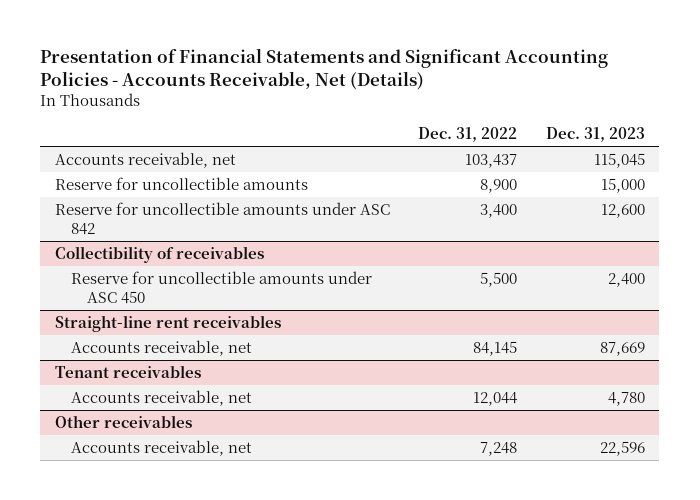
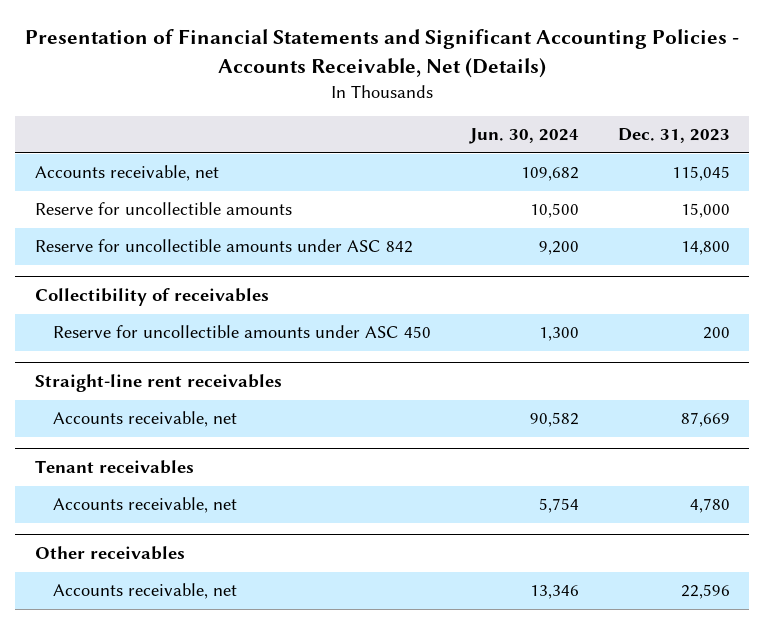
[418,127,518,143] Dec. 31, 2022 -> none
none -> [469,128,580,145] Jun. 30, 2024
[601,204,646,219] 12,600 -> [680,241,730,256] 14,800
[608,273,646,288] 2,400 -> [702,327,730,340] 200

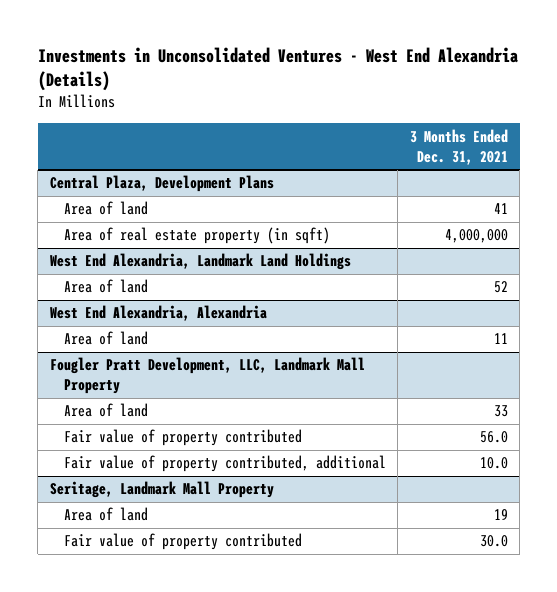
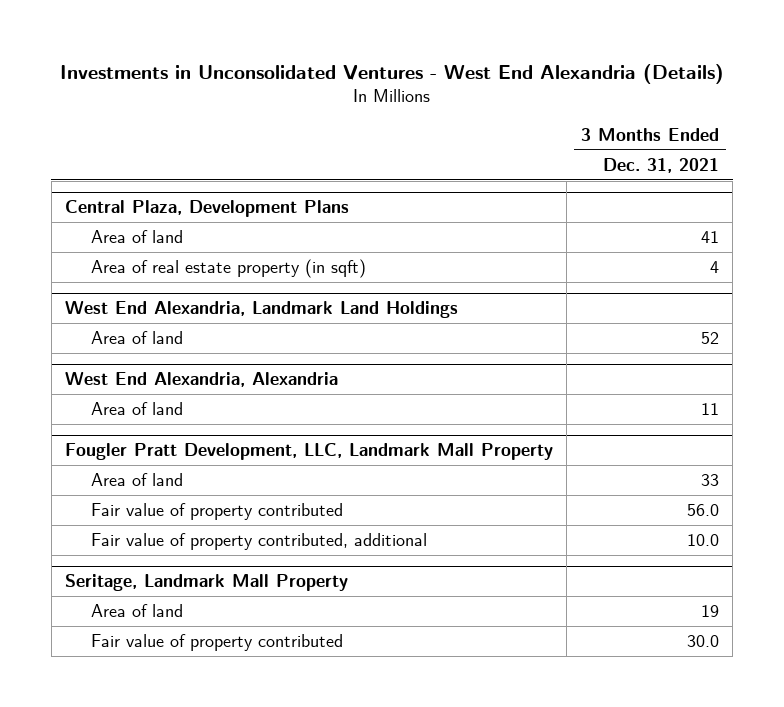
[444,229,508,244] 4,000,000 -> [709,261,719,274] 4

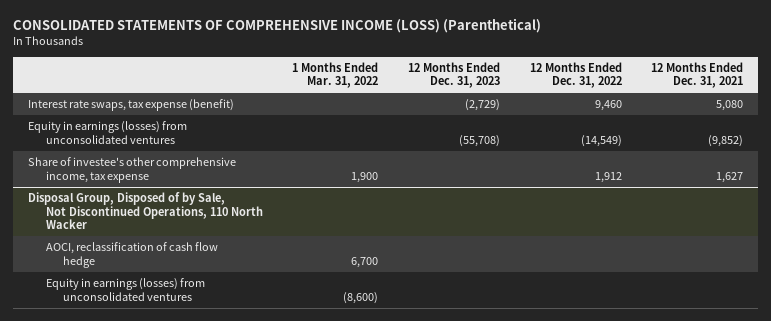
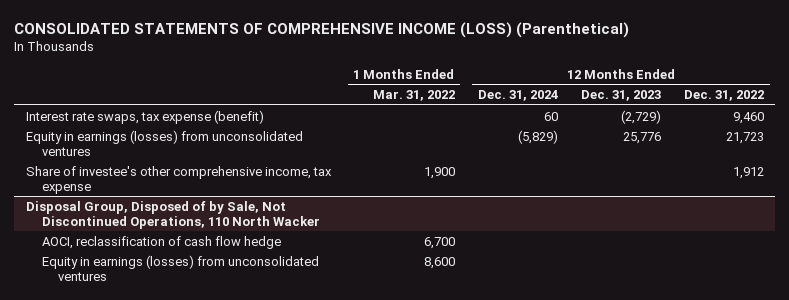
[651,61,744,89] 12 Months Ended Dec. 31, 2021 -> none
none -> [477,90,558,102] Dec. 31, 2024
[458,134,500,147] (55,708) -> [622,131,661,144] 25,776
[580,134,622,147] (14,549) -> [725,131,764,144] 21,723
[343,291,379,304] (8,600) -> [423,256,455,269] 8,600

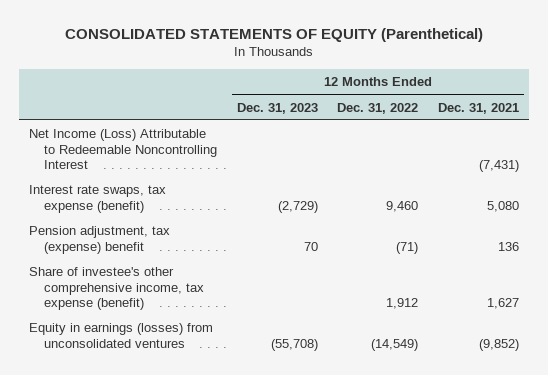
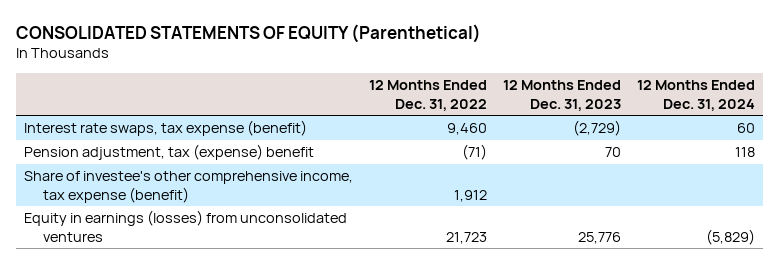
[438,102,520,114] Dec. 31, 2021 -> none
none -> [637,79,756,111] 12 Months Ended Dec. 31, 2024
[28,129,217,170] Net Income (Loss) Attributable to Redeemable Noncontrolling Interest -> none
[270,338,318,351] (55,708) -> [578,231,622,244] 25,776
[371,338,419,351] (14,549) -> [445,231,487,244] 21,723

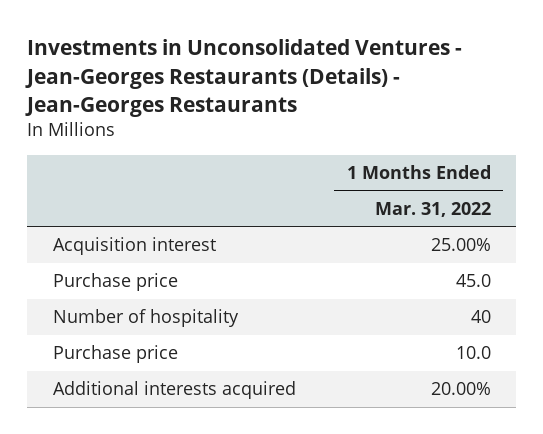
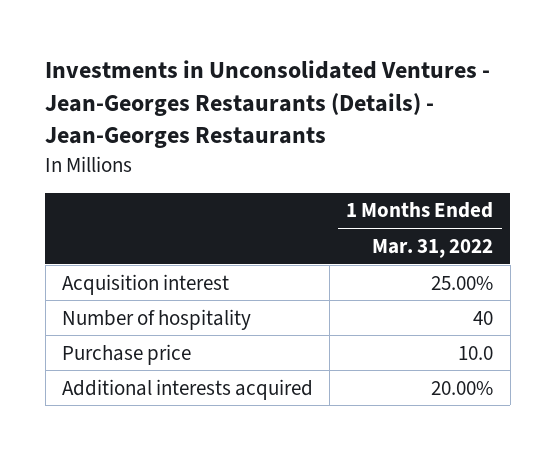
[52,273,178,292] Purchase price -> none

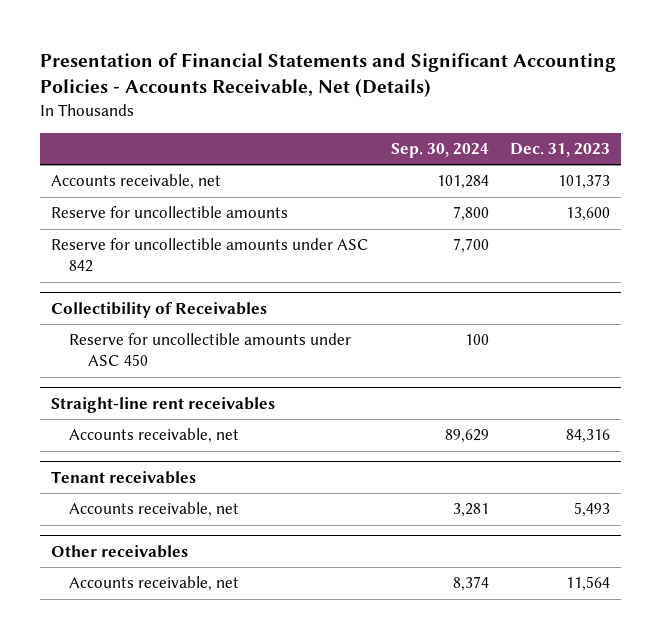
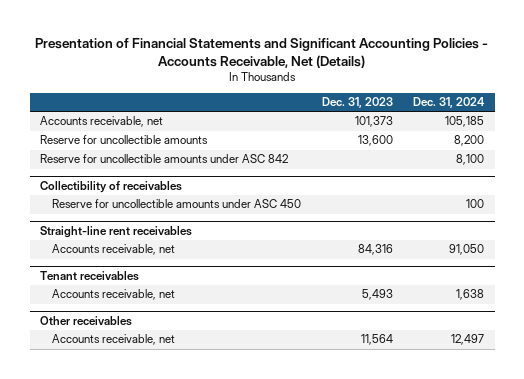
[390,142,489,158] Sep. 30, 2024 -> none
none -> [413,97,486,109] Dec. 31, 2024
[51,301,268,318] Collectibility of Receivables -> [39,180,182,193] Collectibility of receivables

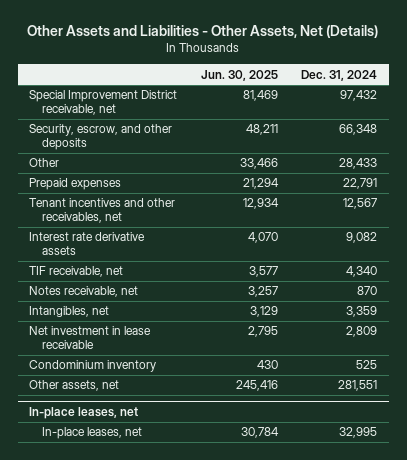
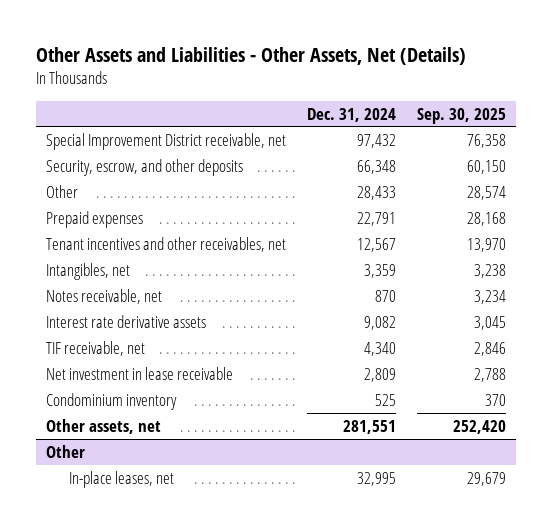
[200,69,278,81] Jun. 30, 2025 -> none
none -> [416,107,506,124] Sep. 30, 2025
[29,306,110,318] Intangibles, net -> [45,262,130,280] Intangibles, net
[29,286,139,298] Notes receivable, net -> [45,288,162,304] Notes receivable, net
[29,407,139,420] In-place leases, net -> [45,444,85,458] Other

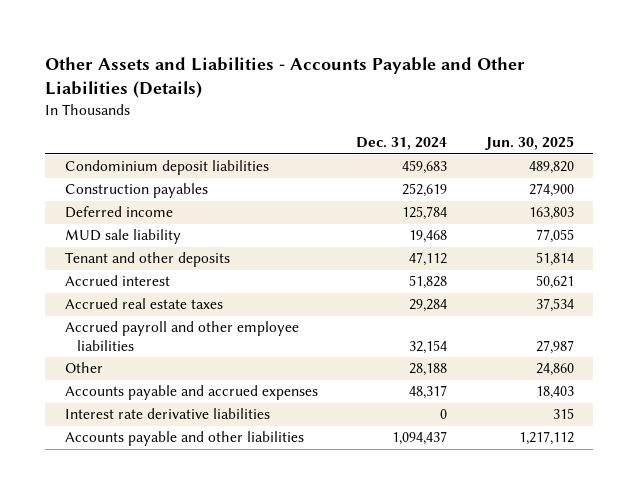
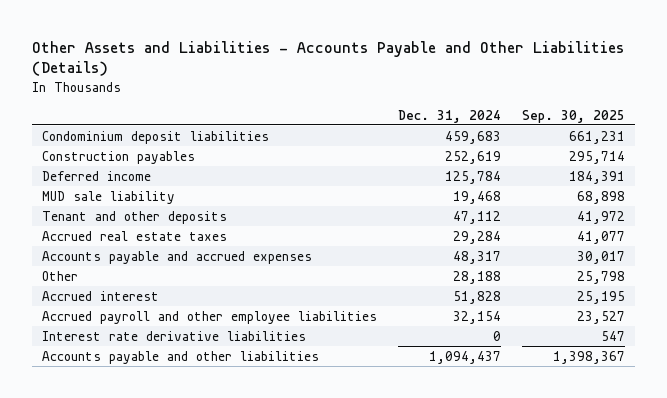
[485,136,575,151] Jun. 30, 2025 -> none
none -> [522,109,626,123] Sep. 30, 2025
[64,362,103,374] Other -> [42,270,79,281] Other
[64,275,170,287] Accrued interest -> [42,290,160,301] Accrued interest
[64,321,299,351] Accrued payroll and other employee liabilities -> [42,310,378,324] Accrued payroll and other employee liabilities

